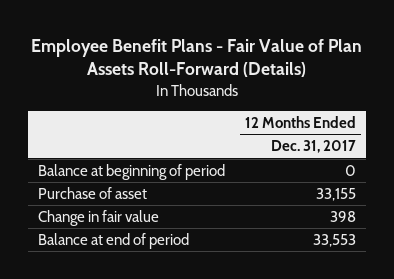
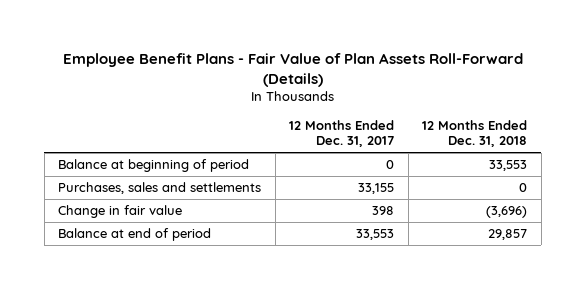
none -> [422,120,528,148] 12 Months Ended Dec. 31, 2018
[38,186,148,199] Purchase of asset -> [58,181,262,194] Purchases, sales and settlements

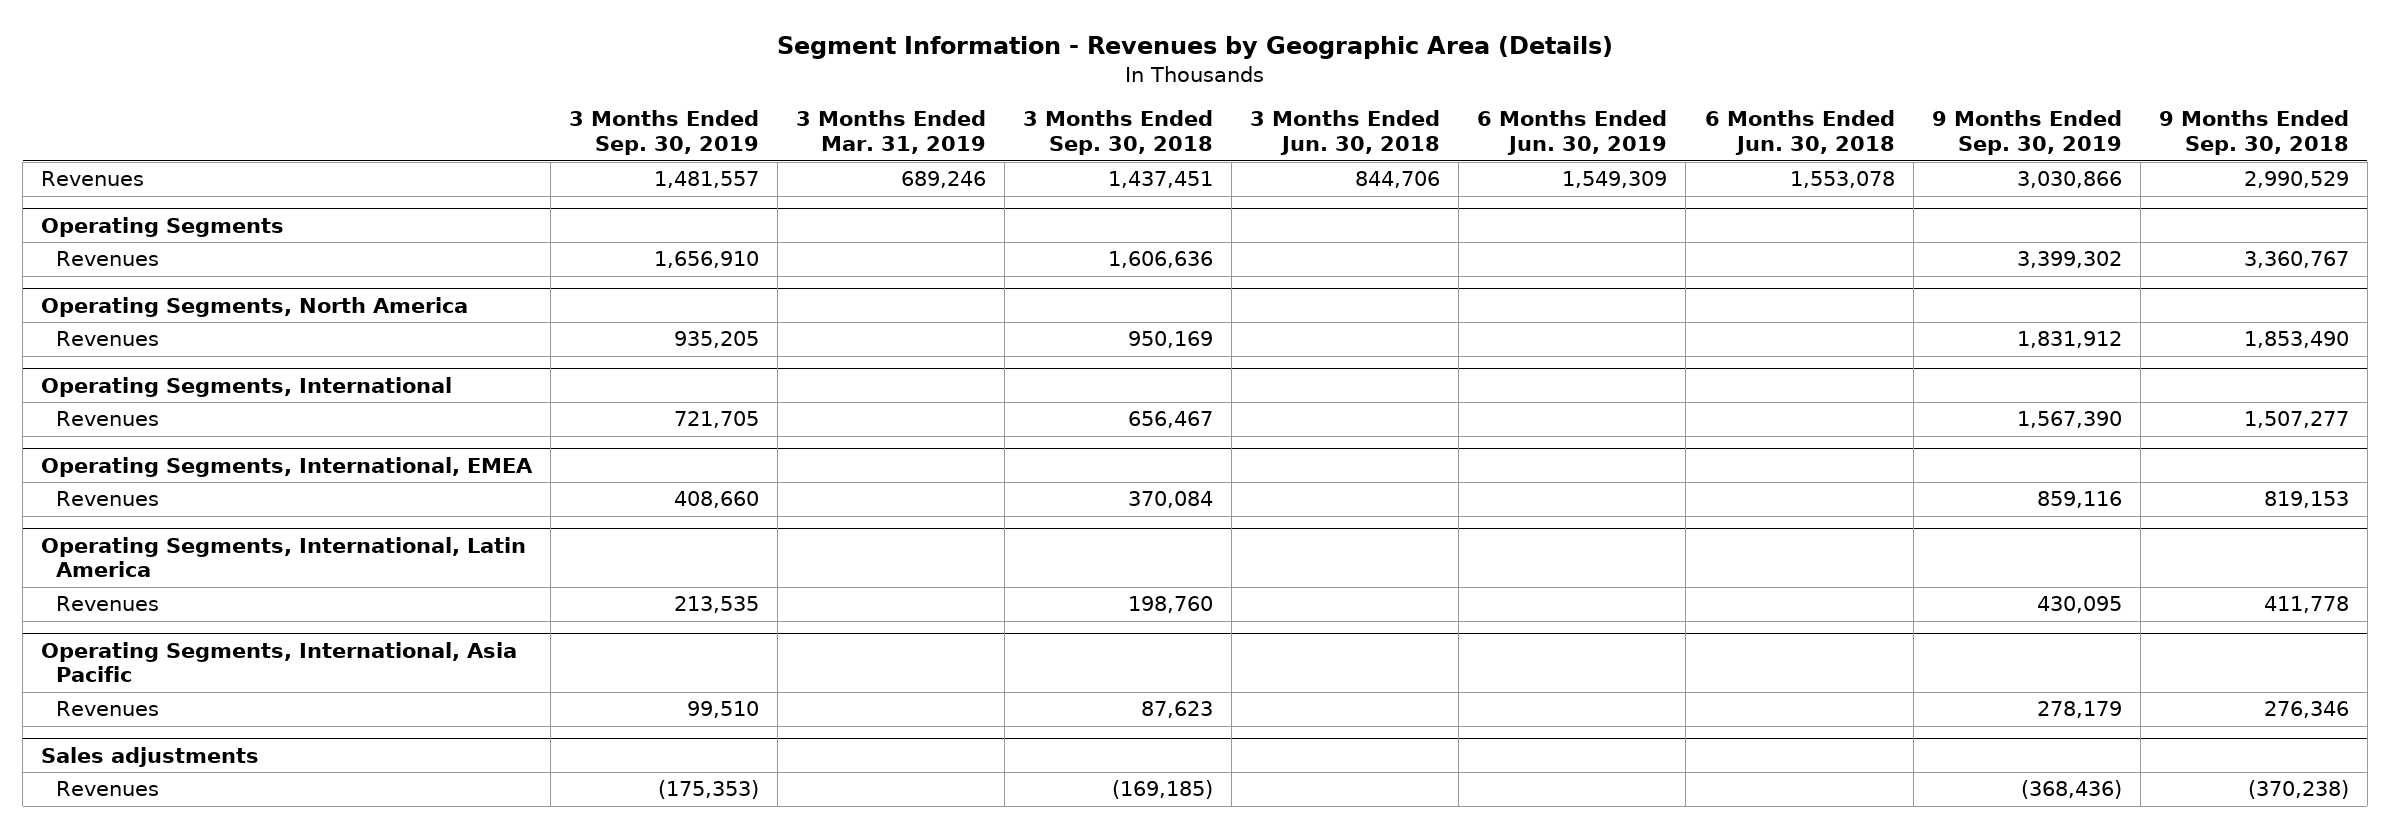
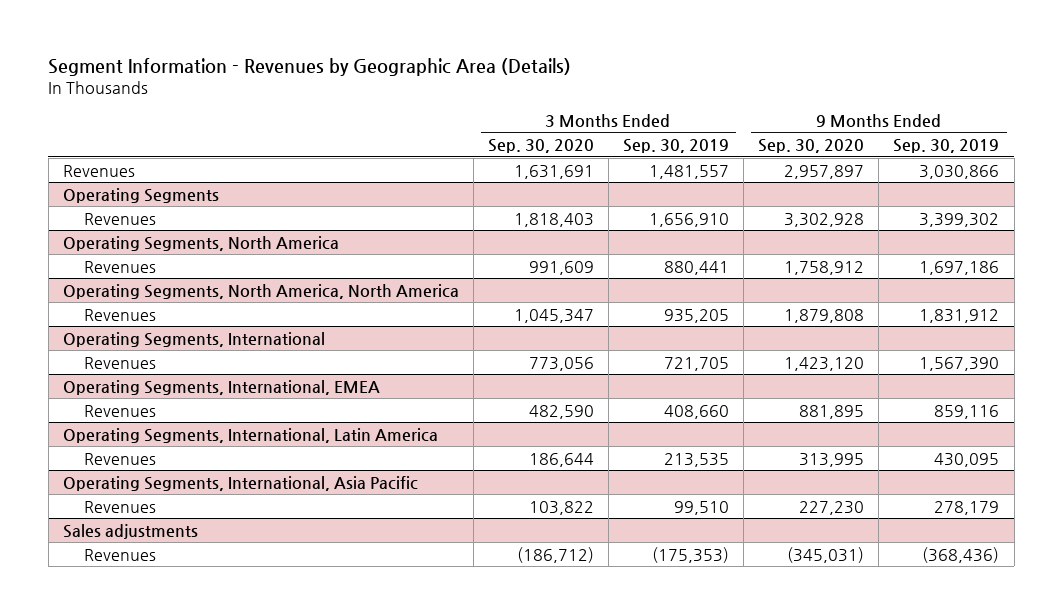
[796,110,987,155] 3 Months Ended Mar. 31, 2019 -> none
[1023,110,1214,156] 3 Months Ended Sep. 30, 2018 -> none
[1250,110,1441,156] 3 Months Ended Jun. 30, 2018 -> none
[1477,110,1668,156] 6 Months Ended Jun. 30, 2019 -> none
[1704,110,1895,156] 6 Months Ended Jun. 30, 2018 -> none
[2158,110,2349,156] 9 Months Ended Sep. 30, 2018 -> none
none -> [487,139,594,154] Sep. 30, 2020
none -> [758,139,865,154] Sep. 30, 2020
none -> [83,260,156,273] Revenues
none -> [62,283,459,299] Operating Segments, North America, North America

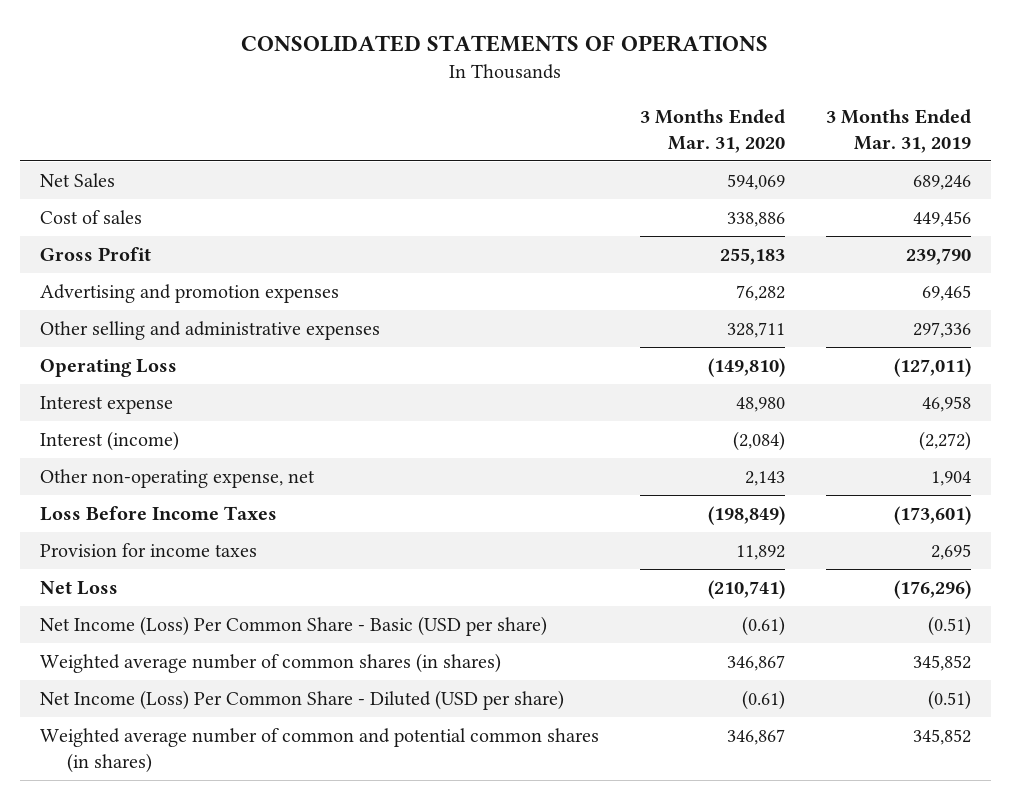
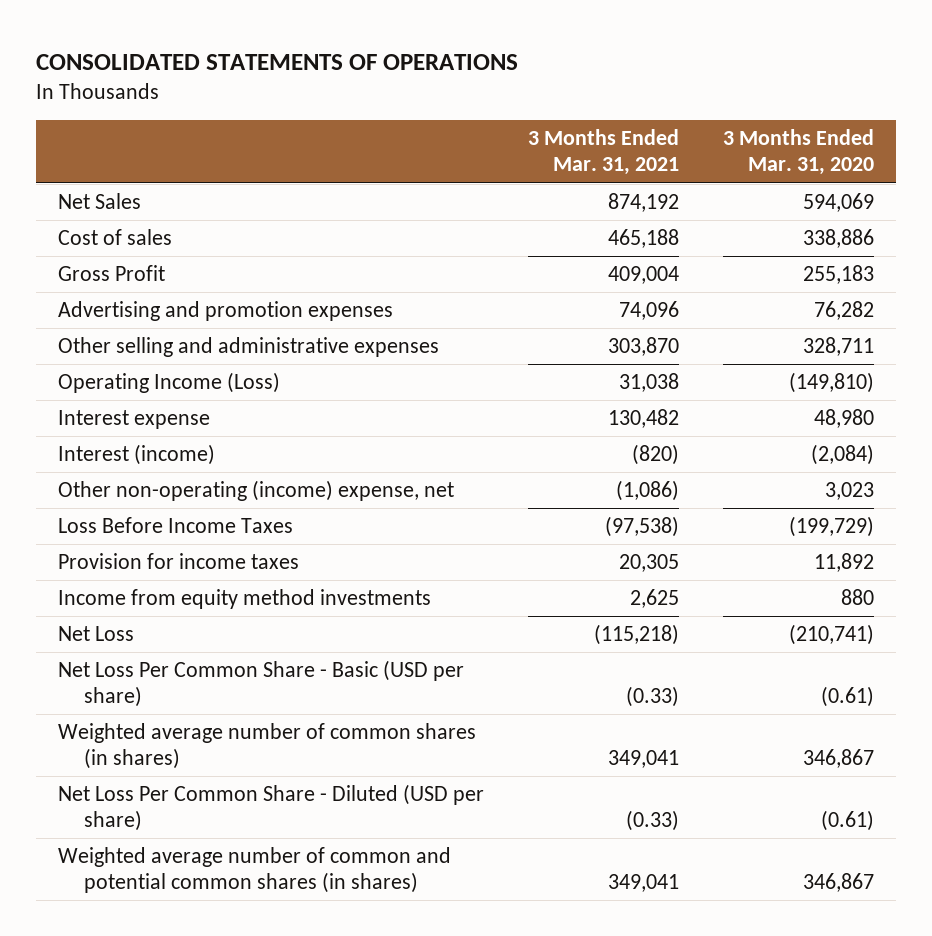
[825,109,971,153] 3 Months Ended Mar. 31, 2019 -> none
none -> [527,129,679,176] 3 Months Ended Mar. 31, 2021
[40,359,178,378] Operating Loss -> [58,372,281,394] Operating Income (Loss)
[40,469,316,489] Other non-operating expense, net -> [58,480,455,502] Other non-operating (income) expense, net
[744,471,785,487] 2,143 -> [824,482,874,501] 3,023
[707,506,785,526] (198,849) -> [788,516,874,538] (199,729)
none -> [58,589,432,610] Income from equity method investments
[40,616,548,637] Net Income (Loss) Per Common Share - Basic (USD per share) -> [58,660,465,708] Net Loss Per Common Share - Basic (USD per share)
[40,690,565,711] Net Income (Loss) Per Common Share - Diluted (USD per share) -> [58,784,485,832] Net Loss Per Common Share - Diluted (USD per share)

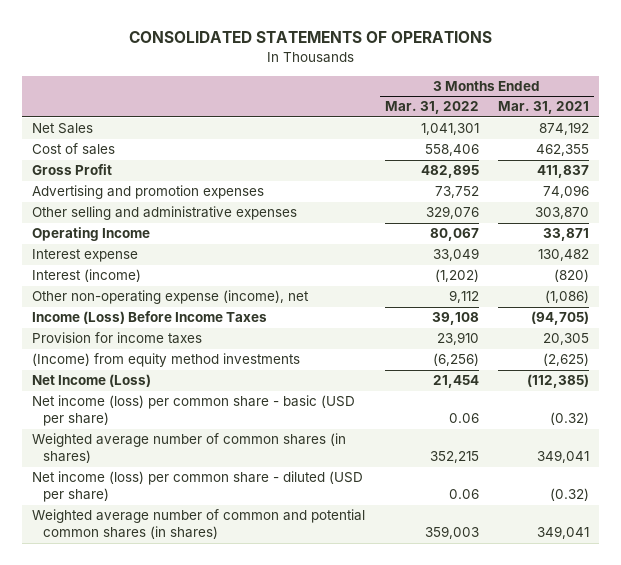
[722,129,874,176] 3 Months Ended Mar. 31, 2020 -> none
none -> [384,101,479,115] Mar. 31, 2022
[607,229,679,249] 465,188 -> [536,144,590,157] 462,355
[607,266,679,285] 409,004 -> [537,165,590,179] 411,837
[58,372,281,394] Operating Income (Loss) -> [32,227,151,242] Operating Income
[618,373,679,393] 31,038 -> [543,228,590,242] 33,871
[58,480,455,502] Other non-operating (income) expense, net -> [32,290,310,305] Other non-operating expense (income), net
[58,517,294,534] Loss Before Income Taxes -> [32,311,268,325] Income (Loss) Before Income Taxes
[604,516,679,538] (97,538) -> [531,311,590,326] (94,705)
[58,589,432,610] Income from equity method investments -> [32,353,301,368] (Income) from equity method investments
[629,589,679,609] 2,625 -> [543,353,590,367] (2,625)
[58,626,135,642] Net Loss -> [32,374,152,388] Net Income (Loss)
[593,624,679,646] (115,218) -> [527,374,590,389] (112,385)
[58,660,465,708] Net Loss Per Common Share - Basic (USD per share) -> [32,395,356,427] Net income (loss) per common share - basic (USD per share)
[625,686,679,708] (0.33) -> [550,412,590,426] (0.32)
[58,784,485,832] Net Loss Per Common Share - Diluted (USD per share) -> [32,471,364,503] Net income (loss) per common share - diluted (USD per share)
[625,810,679,832] (0.33) -> [550,488,590,502] (0.32)

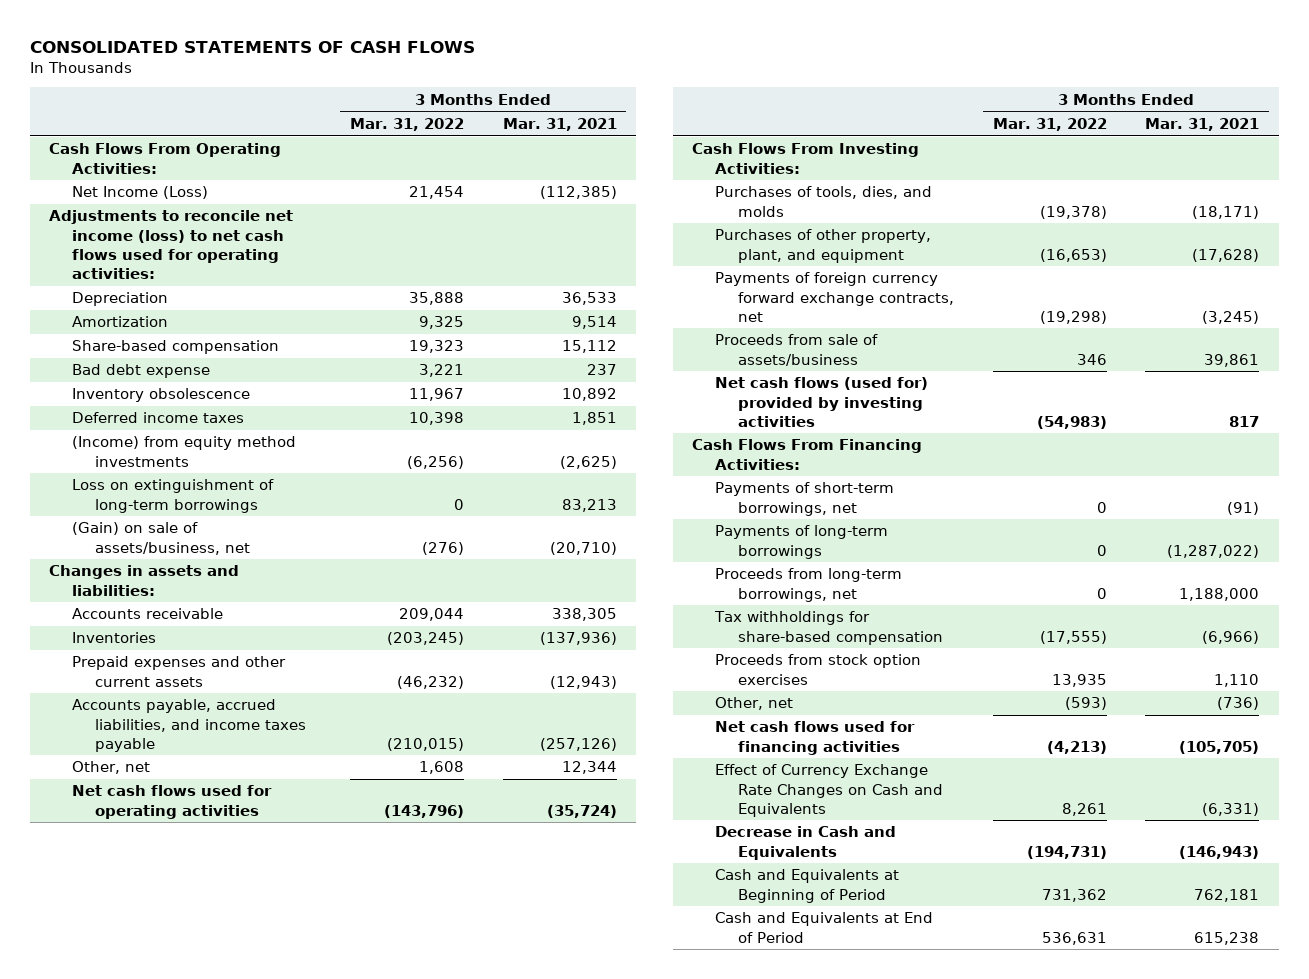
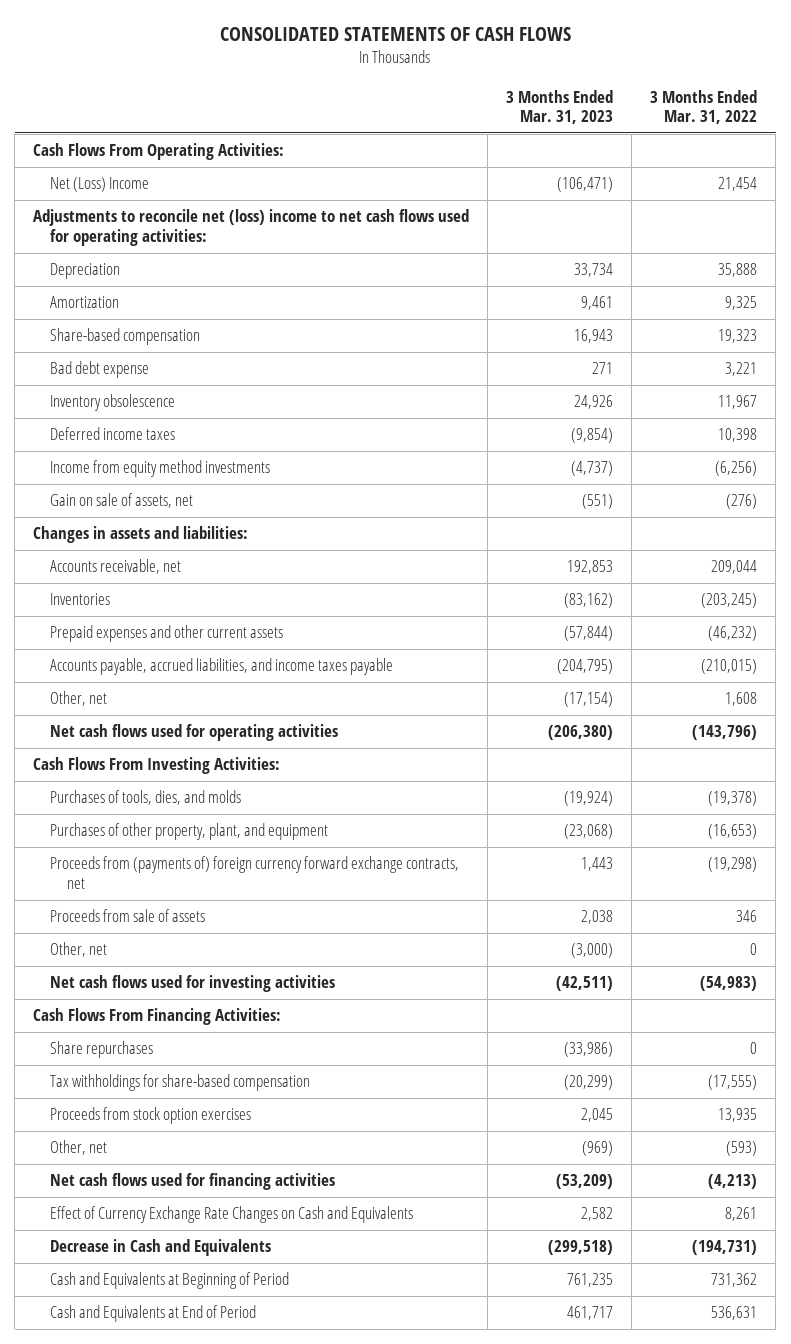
[502,118,617,132] Mar. 31, 2021 -> none
none -> [506,89,614,125] 3 Months Ended Mar. 31, 2023
[72,186,209,200] Net Income (Loss) -> [50,177,150,193] Net (Loss) Income
[49,210,294,279] Adjustments to reconcile net income (loss) to net cash flows used for operating activities: -> [33,209,470,247] Adjustments to reconcile net (loss) income to net cash flows used for operating activities:
[72,479,275,513] Loss on extinguishment of long-term borrowings -> none
[72,436,297,467] (Income) from equity method investments -> [50,460,271,478] Income from equity method investments
[72,522,251,555] (Gain) on sale of assets/business, net -> [50,493,194,509] Gain on sale of assets, net
[72,608,224,620] Accounts receivable -> [50,559,182,575] Accounts receivable, net
[715,272,955,322] Payments of foreign currency forward exchange contracts, net -> [50,856,460,890] Proceeds from (payments of) foreign currency forward exchange contracts, net
[715,334,879,366] Proceeds from sale of assets/business -> [50,909,206,923] Proceeds from sale of assets
none -> [50,942,108,958] Other, net
[715,377,929,427] Net cash flows (used for) provided by investing activities -> [50,975,336,993] Net cash flows used for investing activities
[715,482,895,516] Payments of short-term borrowings, net -> none
[715,525,889,559] Payments of long-term borrowings -> none
[715,568,903,602] Proceeds from long-term borrowings, net -> none
none -> [50,1041,154,1059] Share repurchases

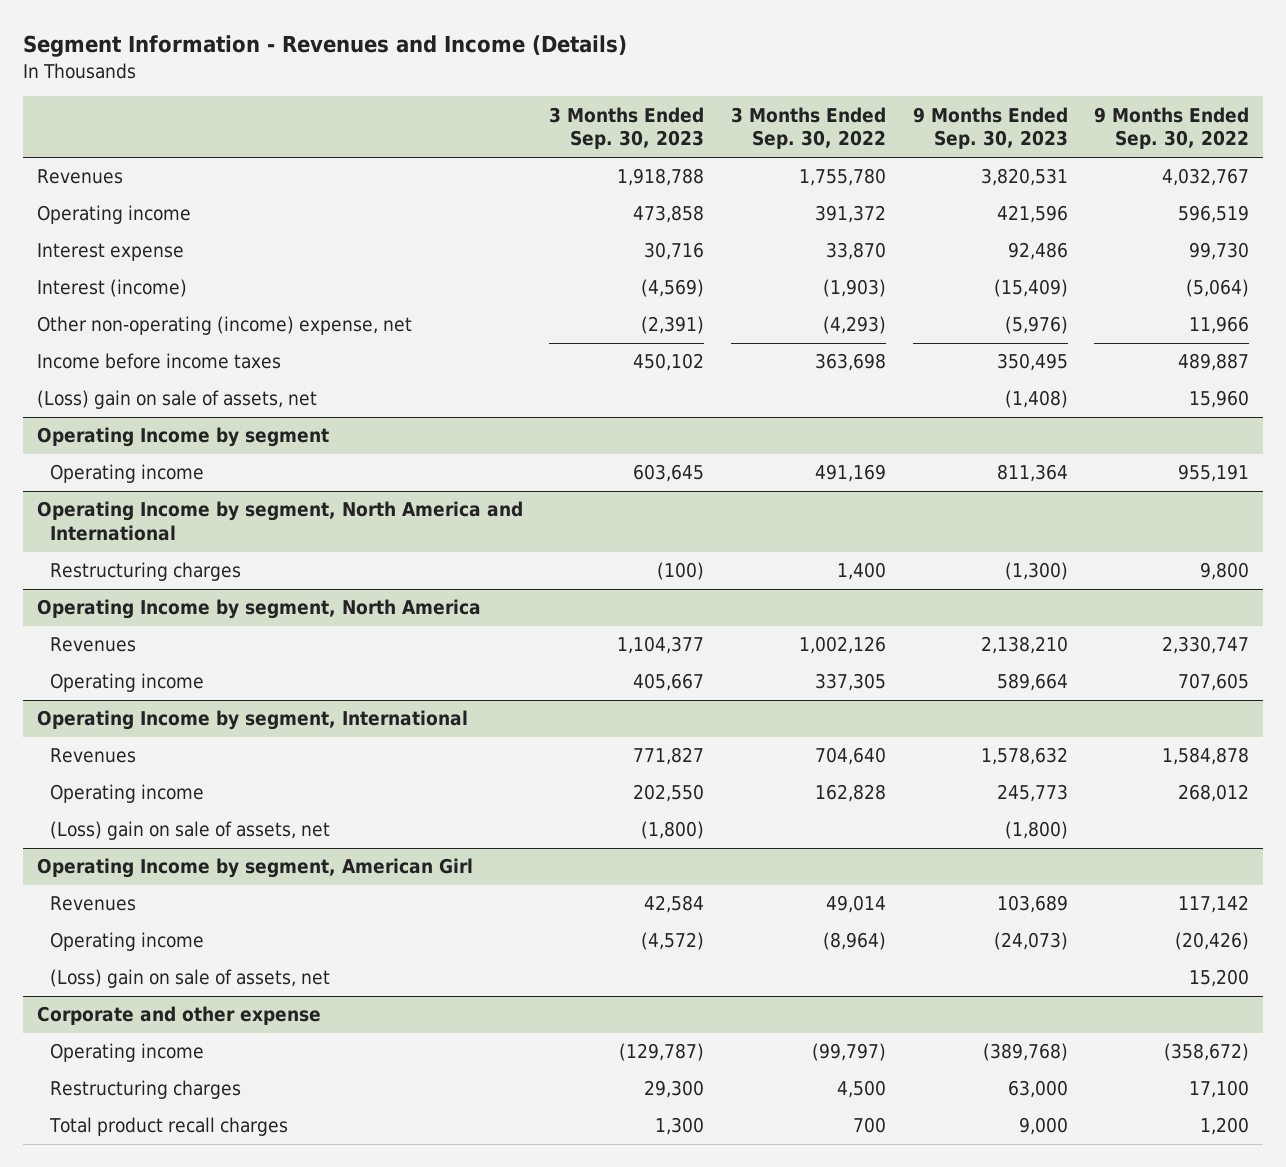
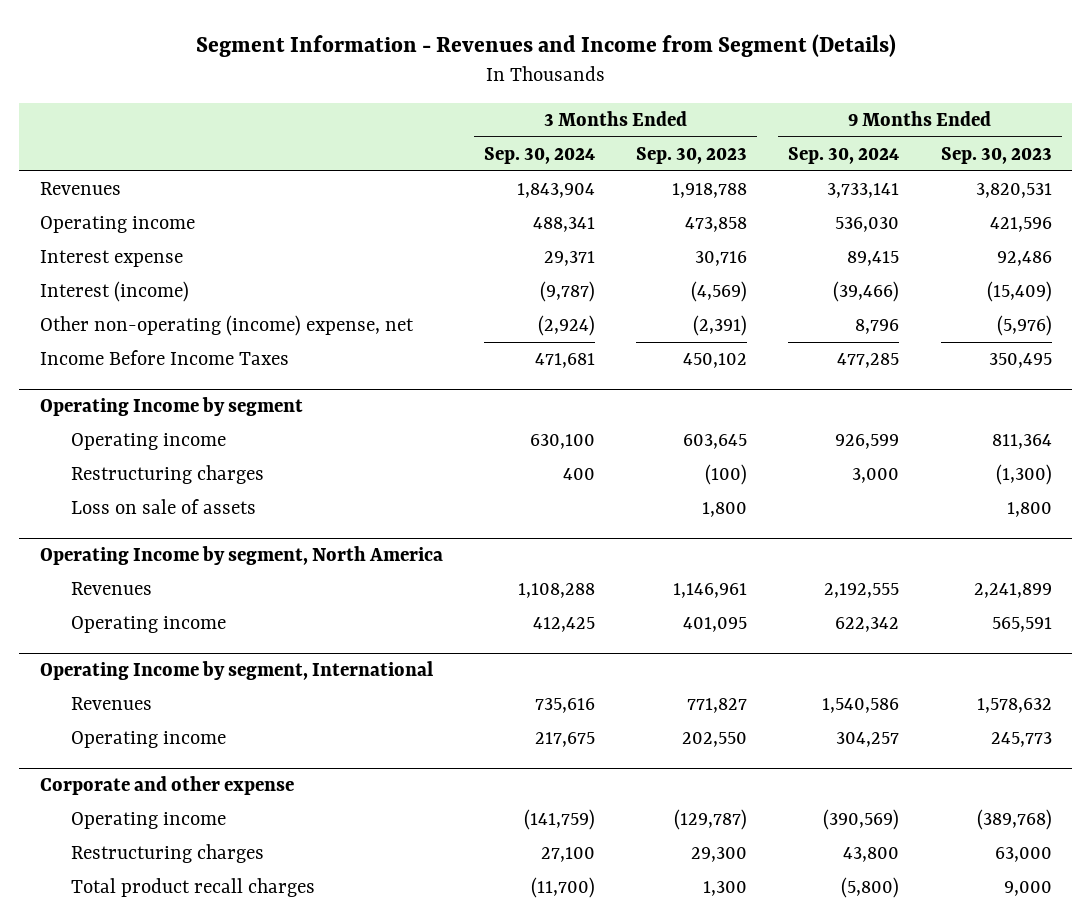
[23,35,628,58] Segment Information - Revenues and Income (Details) -> [195,34,896,58] Segment Information - Revenues and Income from Segment (Details)
[730,106,886,150] 3 Months Ended Sep. 30, 2022 -> none
[1094,106,1250,150] 9 Months Ended Sep. 30, 2022 -> none
none -> [483,146,595,164] Sep. 30, 2024
none -> [788,146,900,164] Sep. 30, 2024
[36,390,317,410] (Loss) gain on sale of assets, net -> none
[36,353,281,370] Income before income taxes -> [39,350,289,366] Income Before Income Taxes
[36,501,523,541] Operating Income by segment, North America and International -> none
none -> [70,499,256,515] Loss on sale of assets
[617,636,705,655] 1,104,377 -> [673,583,748,599] 1,146,961
[980,636,1068,655] 2,138,210 -> [973,583,1052,599] 2,241,899
[633,673,705,692] 405,667 -> [683,617,748,633] 401,095
[996,673,1068,692] 589,664 -> [991,617,1052,633] 565,591
[50,821,331,841] (Loss) gain on sale of assets, net -> none
[36,858,473,879] Operating Income by segment, American Girl -> none
[50,896,137,912] Revenues -> none
[50,932,205,952] Operating income -> none
[50,969,331,989] (Loss) gain on sale of assets, net -> none

